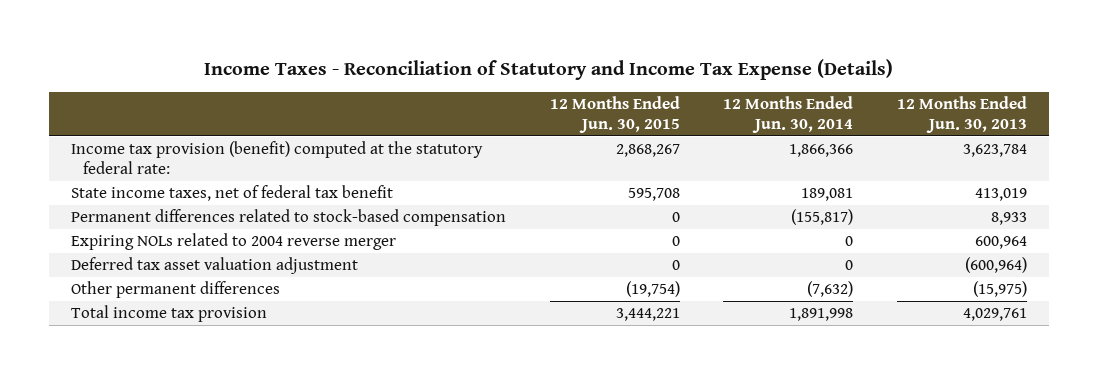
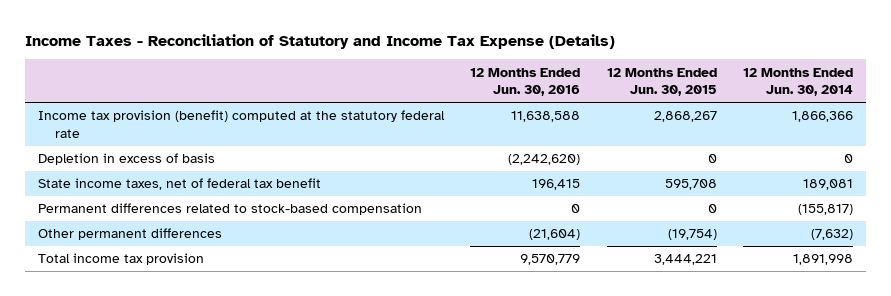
[897,96,1028,133] 12 Months Ended Jun. 30, 2013 -> none
none -> [470,67,581,97] 12 Months Ended Jun. 30, 2016
[70,141,483,174] Income tax provision (benefit) computed at the statutory federal rate: -> [37,110,445,138] Income tax provision (benefit) computed at the statutory federal rate
none -> [37,153,215,166] Depletion in excess of basis
[70,233,396,251] Expiring NOLs related to 2004 reverse merger -> none
[70,257,358,275] Deferred tax asset valuation adjustment -> none

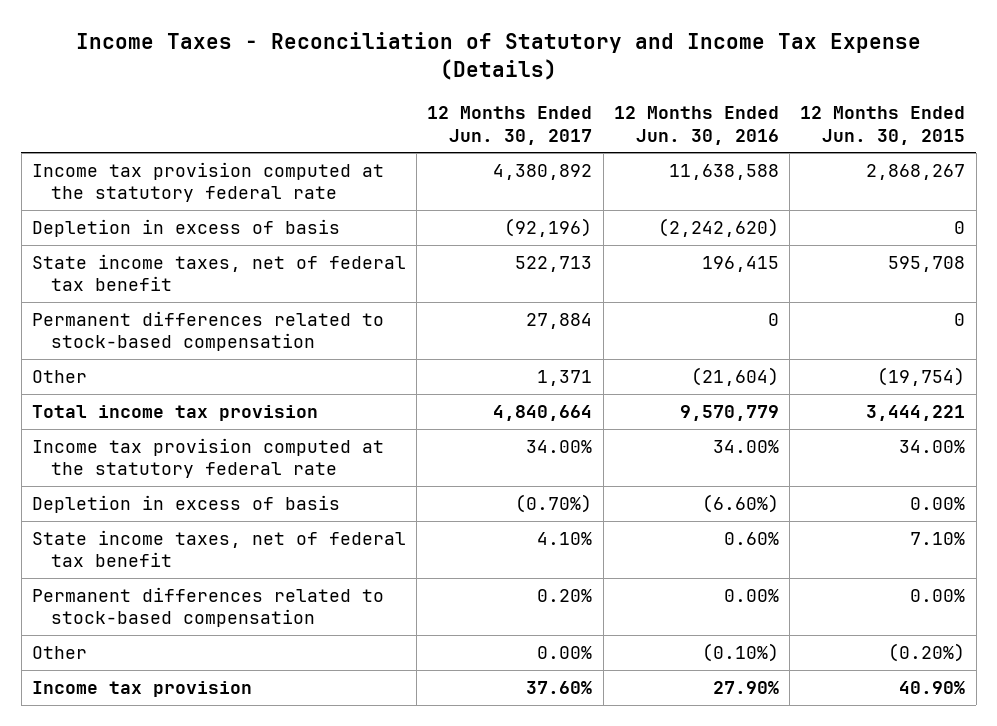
[742,67,853,97] 12 Months Ended Jun. 30, 2014 -> none
none -> [427,106,593,145] 12 Months Ended Jun. 30, 2017
[37,110,445,138] Income tax provision (benefit) computed at the statutory federal rate -> [32,161,385,203] Income tax provision computed at the statutory federal rate
[37,228,222,241] Other permanent differences -> [32,369,88,383] Other
none -> [32,437,385,479] Income tax provision computed at the statutory federal rate
none -> [32,494,341,513] Depletion in excess of basis
none -> [32,529,407,568] State income taxes, net of federal tax benefit
none -> [32,586,385,628] Permanent differences related to stock-based compensation
none -> [32,645,88,659] Other
none -> [32,680,253,697] Income tax provision

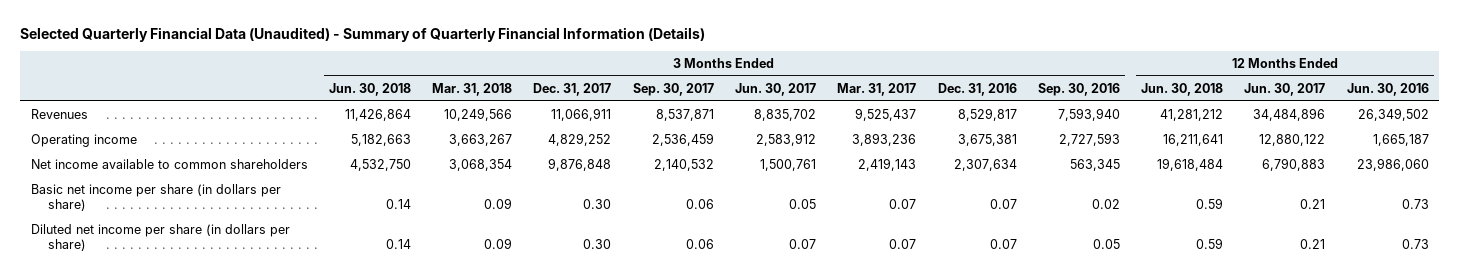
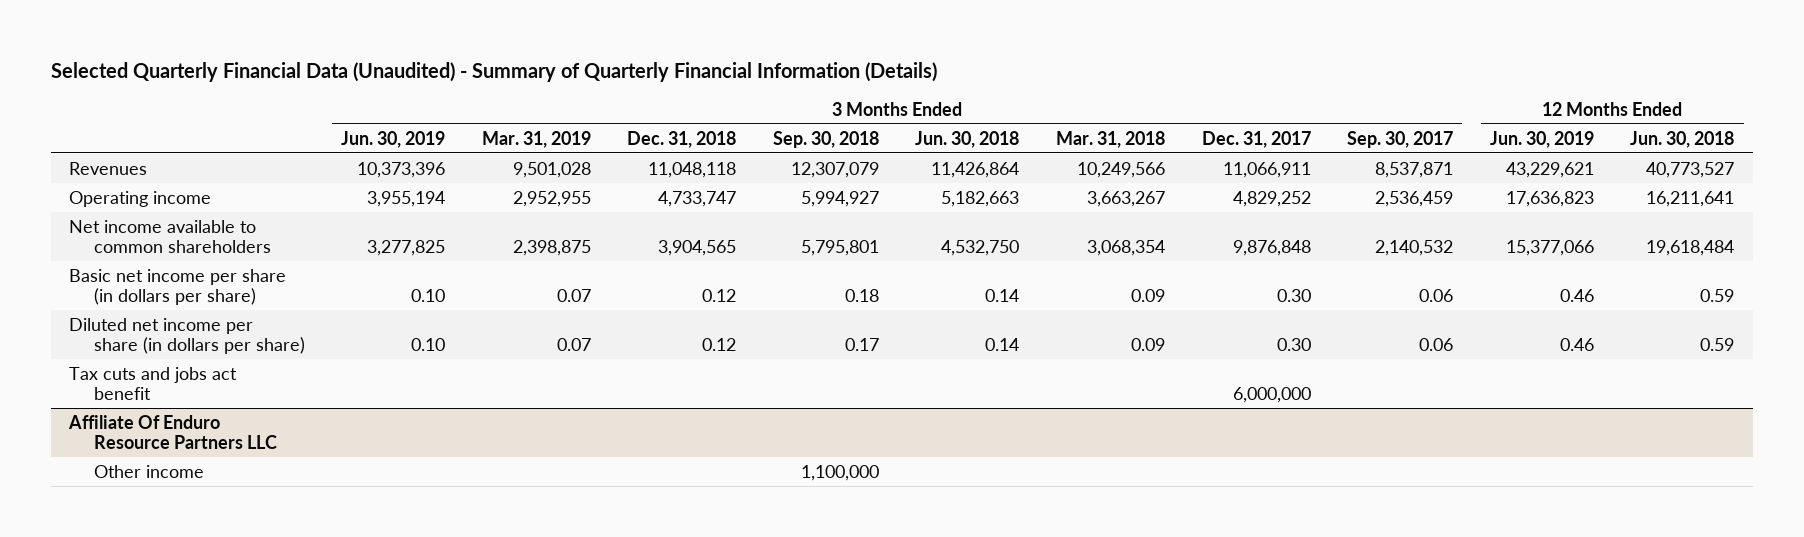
[735,82,817,96] Jun. 30, 2017 -> none
[837,82,917,96] Mar. 31, 2017 -> none
[937,82,1017,96] Dec. 31, 2016 -> none
[1037,82,1120,96] Sep. 30, 2016 -> none
[1244,82,1326,96] Jun. 30, 2017 -> none
[1346,82,1429,96] Jun. 30, 2016 -> none
none -> [341,130,446,148] Jun. 30, 2019
none -> [481,130,591,148] Mar. 31, 2019
none -> [627,130,737,148] Dec. 31, 2018
none -> [772,130,879,148] Sep. 30, 2018
none -> [1489,130,1594,148] Jun. 30, 2019
[1160,108,1224,121] 41,281,212 -> [1646,161,1735,178] 40,773,527
none -> [69,366,238,400] Tax cuts and jobs act benefit
none -> [68,414,277,449] Affiliate Of Enduro Resource Partners LLC
none -> [93,464,204,478] Other income

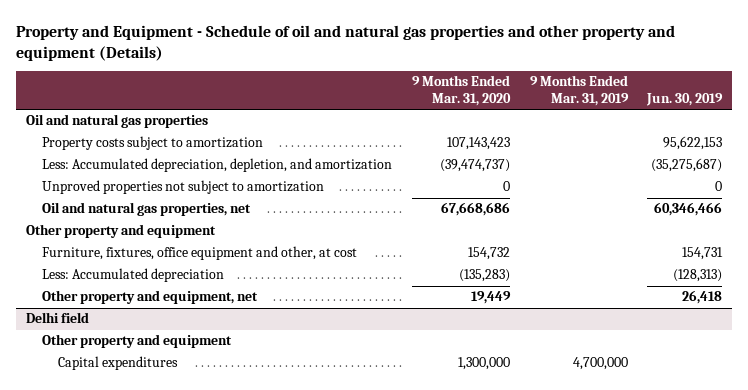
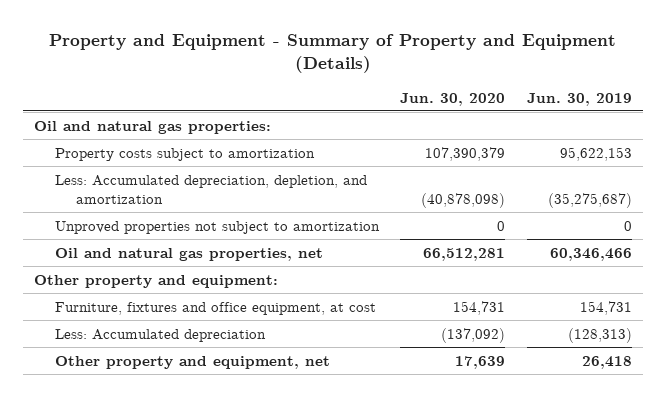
[15,24,675,61] Property and Equipment - Schedule of oil and natural gas properties and other property and equipment (Details) -> [48,33,616,73] Property and Equipment - Summary of Property and Equipment (Details)
[411,75,511,106] 9 Months Ended Mar. 31, 2020 -> none
[529,75,629,106] 9 Months Ended Mar. 31, 2019 -> none
none -> [400,92,506,106] Jun. 30, 2020
[25,114,208,129] Oil and natural gas properties -> [33,120,271,134] Oil and natural gas properties:
[25,224,216,239] Other property and equipment -> [33,274,278,288] Other property and equipment:
[41,246,357,261] Furniture, fixtures, office equipment and other, at cost -> [54,301,376,315] Furniture, fixtures and office equipment, at cost
[25,312,89,324] Delhi field -> none
[41,334,232,349] Other property and equipment -> none
[58,356,179,371] Capital expenditures -> none

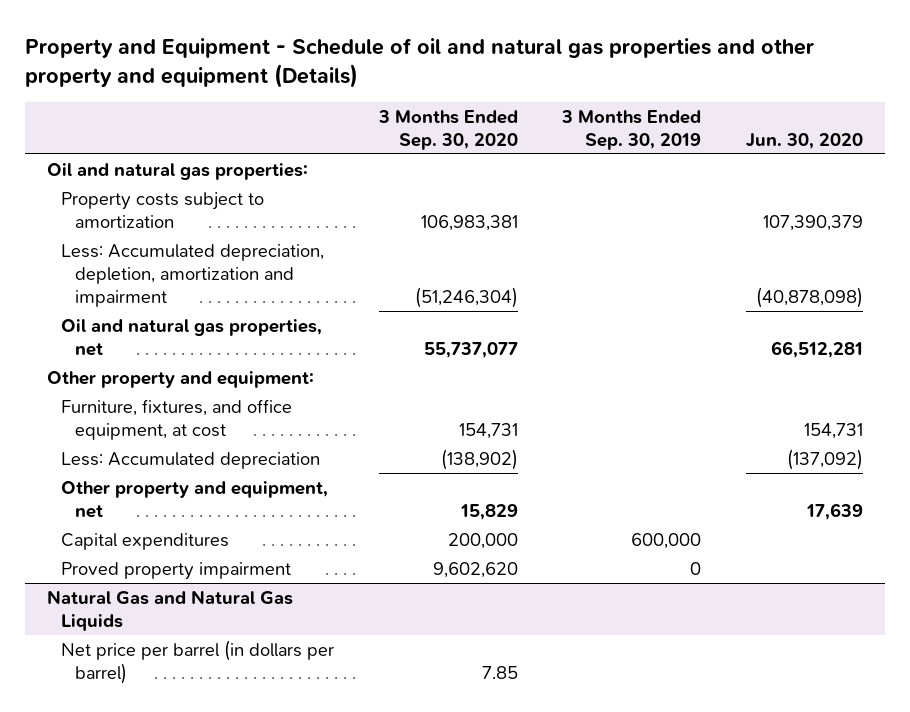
[48,33,616,73] Property and Equipment - Summary of Property and Equipment (Details) -> [25,38,815,88] Property and Equipment - Schedule of oil and natural gas properties and other property and equipment (Details)
[526,92,632,106] Jun. 30, 2019 -> none
none -> [377,109,518,150] 3 Months Ended Sep. 30, 2020
none -> [561,109,702,150] 3 Months Ended Sep. 30, 2019
[54,220,380,234] Unproved properties not subject to amortization -> none
[54,174,367,204] Less: Accumulated depreciation, depletion, and amortization -> [61,243,325,307] Less: Accumulated depreciation, depletion, amortization and impairment
[54,301,376,315] Furniture, fixtures and office equipment, at cost -> [61,398,293,440] Furniture, fixtures, and office equipment, at cost
none -> [61,532,230,550] Capital expenditures
none -> [61,561,292,580] Proved property impairment
none -> [47,589,294,631] Natural Gas and Natural Gas Liquids
none -> [61,639,335,684] Net price per barrel (in dollars per barrel)

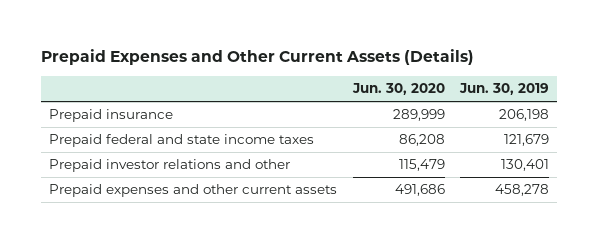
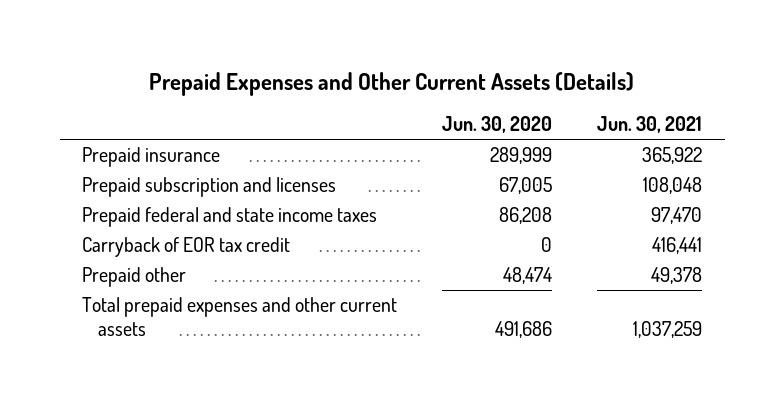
[459,82,550,95] Jun. 30, 2019 -> none
none -> [597,116,703,134] Jun. 30, 2021
none -> [82,177,337,198] Prepaid subscription and licenses
none -> [82,237,291,258] Carryback of EOR tax credit
[49,159,291,173] Prepaid investor relations and other -> [82,267,187,288] Prepaid other
[398,159,445,172] 115,479 -> [503,267,553,285] 48,474
[49,184,338,198] Prepaid expenses and other current assets -> [82,297,398,336] Total prepaid expenses and other current assets

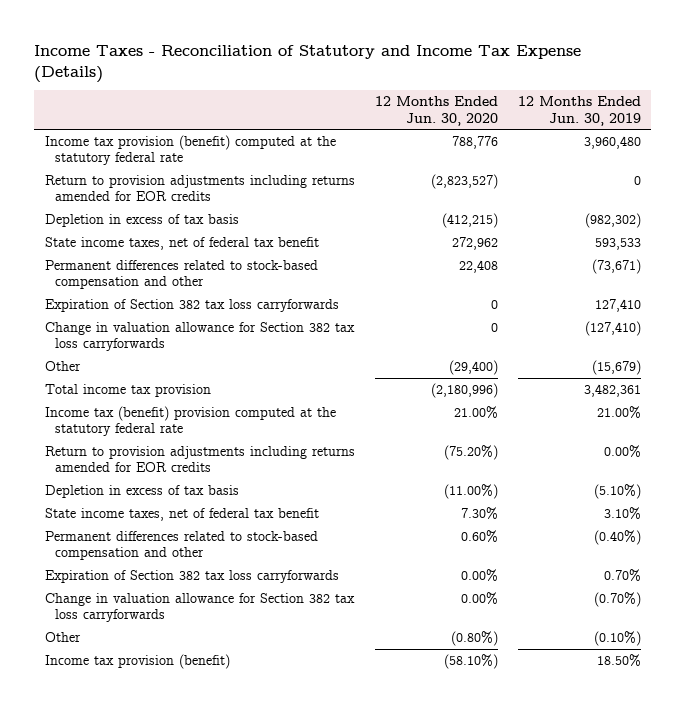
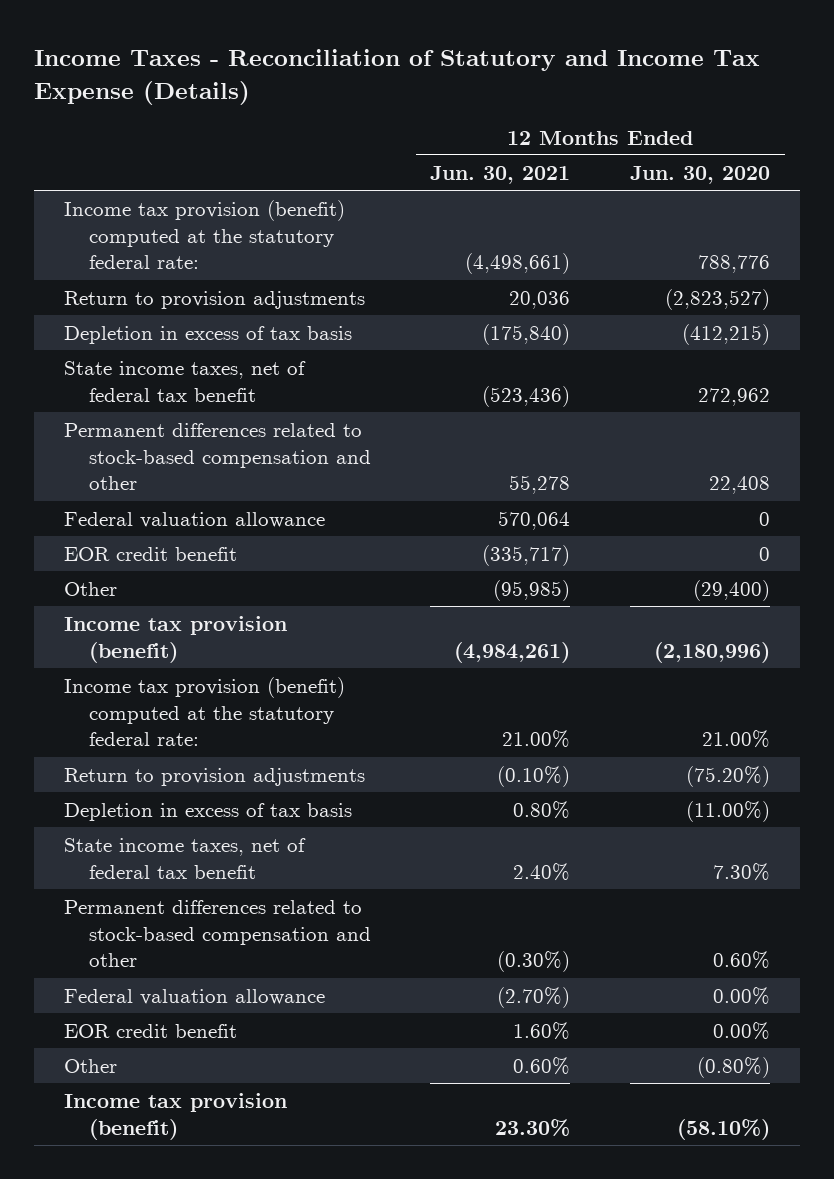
[518,96,642,126] 12 Months Ended Jun. 30, 2019 -> none
none -> [430,165,571,184] Jun. 30, 2021
[44,135,336,166] Income tax provision (benefit) computed at the statutory federal rate -> [63,199,345,270] Income tax provision (benefit) computed at the statutory federal rate:
[44,175,355,202] Return to provision adjustments including returns amended for EOR credits -> [63,290,365,309] Return to provision adjustments
[44,322,355,352] Change in valuation allowance for Section 382 tax loss carryforwards -> none
[44,299,339,313] Expiration of Section 382 tax loss carryforwards -> [63,511,325,528] Federal valuation allowance
none -> [63,546,237,561] EOR credit benefit
[44,384,211,398] Total income tax provision -> [63,615,287,663] Income tax provision (benefit)
[44,406,336,437] Income tax (benefit) provision computed at the statutory federal rate -> [63,676,345,747] Income tax provision (benefit) computed at the statutory federal rate:
[44,446,355,473] Return to provision adjustments including returns amended for EOR credits -> [63,767,365,786] Return to provision adjustments
[44,593,355,623] Change in valuation allowance for Section 382 tax loss carryforwards -> none
[44,570,339,584] Expiration of Section 382 tax loss carryforwards -> [63,988,325,1005] Federal valuation allowance
none -> [63,1023,237,1038] EOR credit benefit

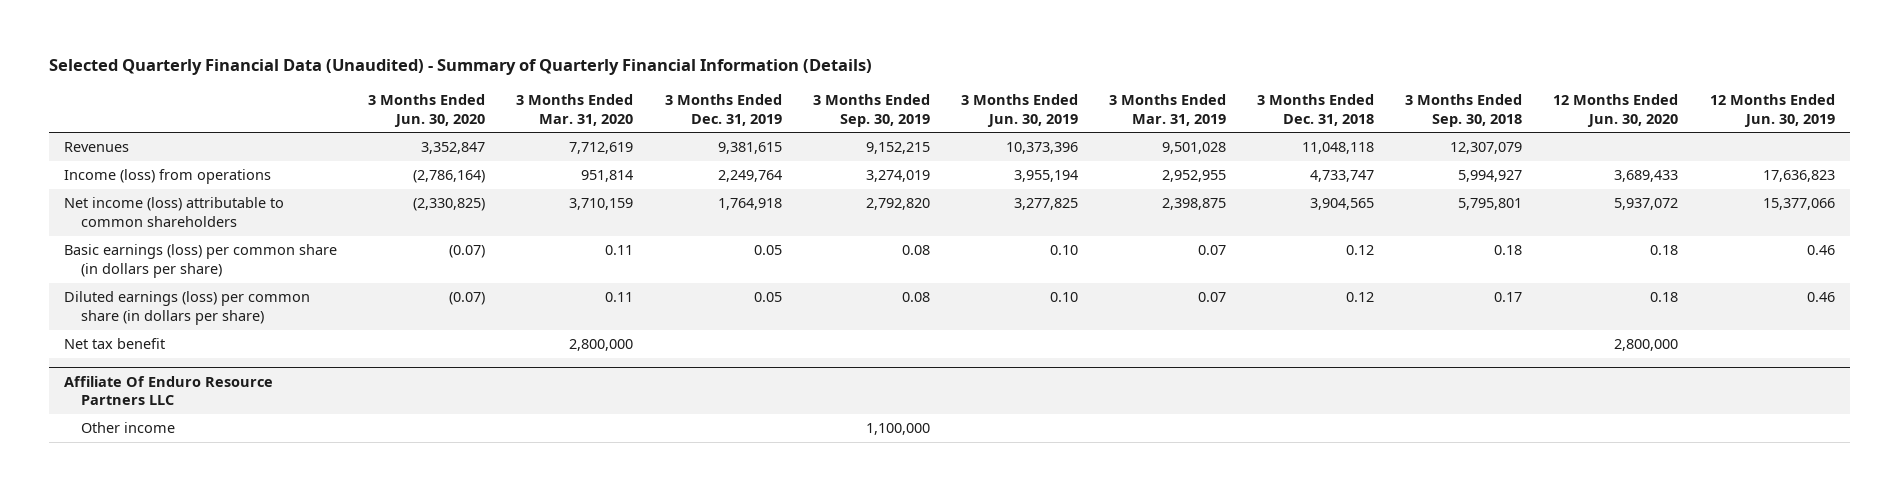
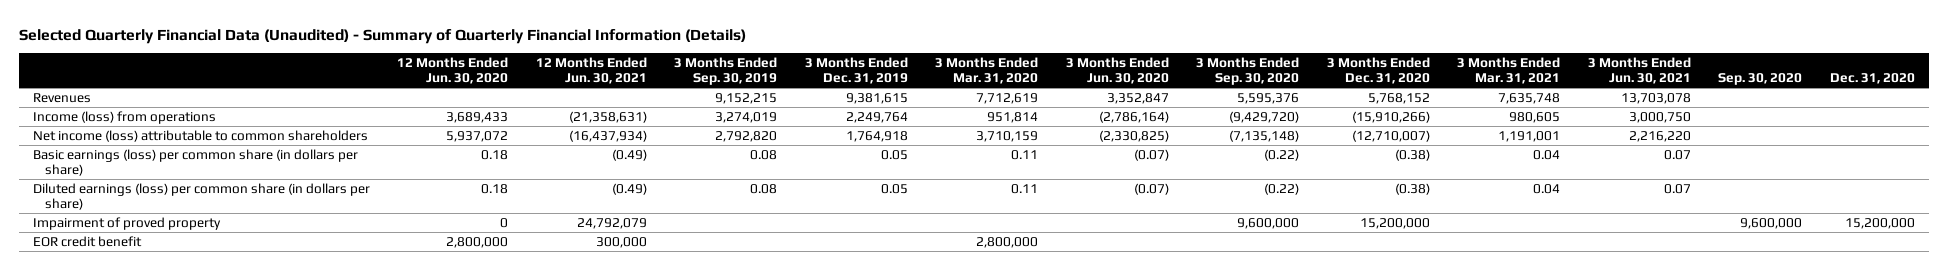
[960,93,1078,127] 3 Months Ended Jun. 30, 2019 -> none
[1109,93,1227,126] 3 Months Ended Mar. 31, 2019 -> none
[1257,93,1375,126] 3 Months Ended Dec. 31, 2018 -> none
[1405,93,1523,127] 3 Months Ended Sep. 30, 2018 -> none
[1709,93,1835,127] 12 Months Ended Jun. 30, 2019 -> none
none -> [535,56,647,85] 12 Months Ended Jun. 30, 2021
none -> [1196,56,1300,86] 3 Months Ended Sep. 30, 2020
none -> [1326,56,1430,85] 3 Months Ended Dec. 31, 2020
none -> [1457,56,1561,85] 3 Months Ended Mar. 31, 2021
none -> [1587,56,1691,85] 3 Months Ended Jun. 30, 2021
none -> [1718,73,1803,86] Sep. 30, 2020
none -> [1829,73,1915,85] Dec. 31, 2020
[64,375,274,406] Affiliate Of Enduro Resource Partners LLC -> none
[80,422,175,434] Other income -> none
none -> [32,216,221,230] Impairment of proved property
[64,338,166,350] Net tax benefit -> [32,235,142,247] EOR credit benefit

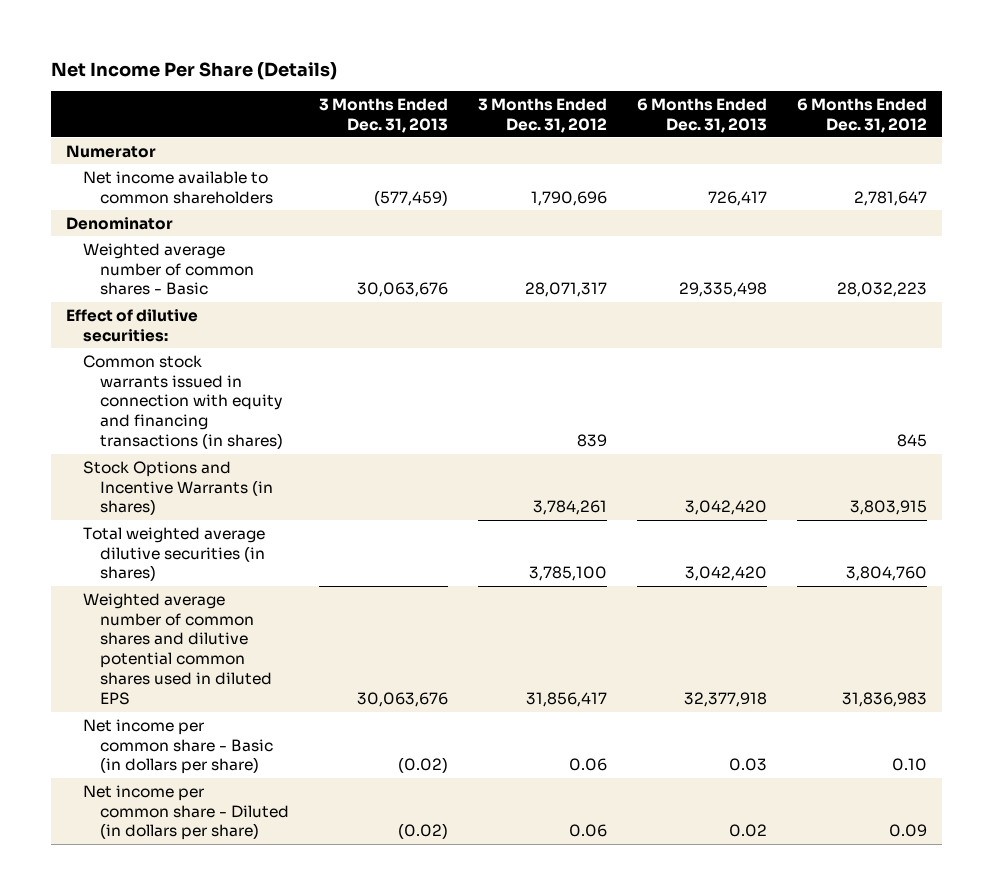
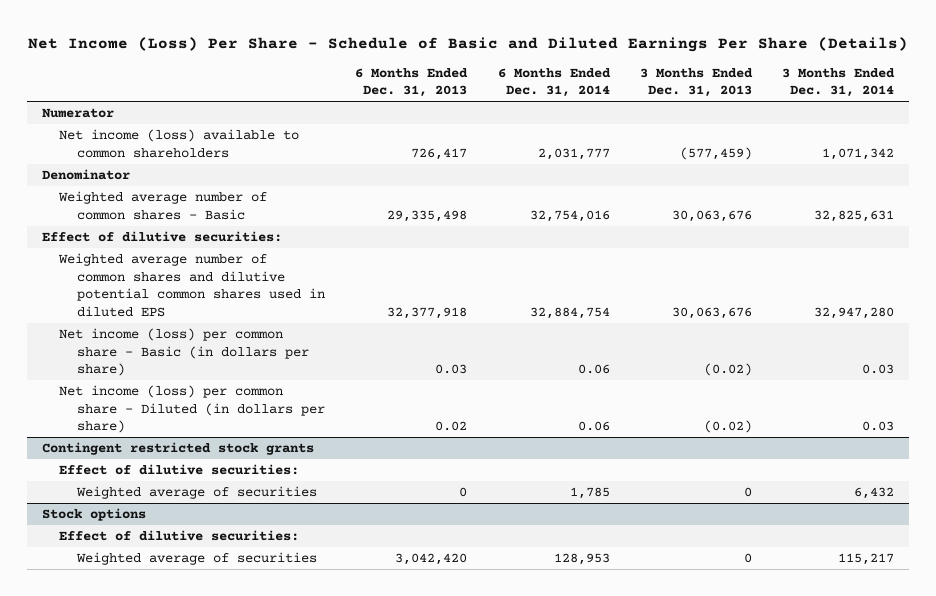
[51,61,338,80] Net Income Per Share (Details) -> [27,37,908,53] Net Income (Loss) Per Share - Schedule of Basic and Diluted Earnings Per Share (Details)
[477,97,607,133] 3 Months Ended Dec. 31, 2012 -> none
[796,97,927,133] 6 Months Ended Dec. 31, 2012 -> none
none -> [497,67,611,98] 6 Months Ended Dec. 31, 2014
none -> [782,67,896,98] 3 Months Ended Dec. 31, 2014
[82,170,273,204] Net income available to common shareholders -> [59,128,300,158] Net income (loss) available to common shareholders
[82,354,283,450] Common stock warrants issued in connection with equity and financing transactions (in shares) -> none
[82,460,273,516] Stock Options and Incentive Warrants (in shares) -> none
[82,526,265,582] Total weighted average dilutive securities (in shares) -> none
[82,718,273,775] Net income per common share - Basic (in dollars per share) -> [59,327,310,377] Net income (loss) per common share - Basic (in dollars per share)
[82,784,289,841] Net income per common share - Diluted (in dollars per share) -> [59,384,326,434] Net income (loss) per common share - Diluted (in dollars per share)
none -> [41,441,314,455] Contingent restricted stock grants
none -> [59,463,300,475] Effect of dilutive securities:
none -> [76,485,318,499] Weighted average of securities
none -> [41,507,146,521] Stock options
none -> [59,529,300,541] Effect of dilutive securities:
none -> [76,551,318,565] Weighted average of securities

